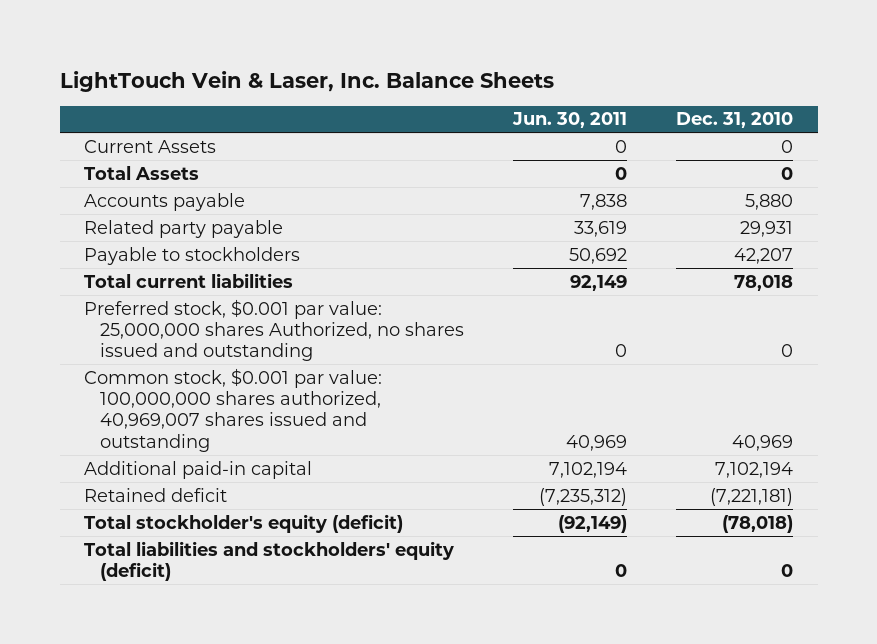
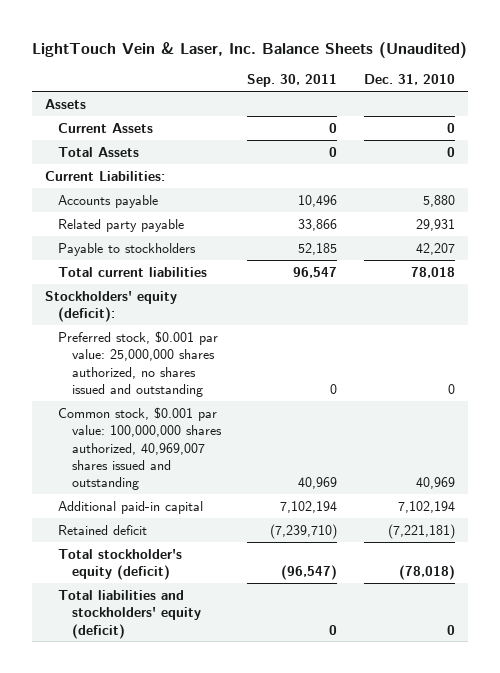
[59,70,554,92] LightTouch Vein & Laser, Inc. Balance Sheets -> [31,41,467,58] LightTouch Vein & Laser, Inc. Balance Sheets (Unaudited)
[511,112,627,129] Jun. 30, 2011 -> none
none -> [247,74,338,88] Sep. 30, 2011
none -> [45,98,87,109] Assets
none -> [45,170,166,181] Current Liabilities:
none -> [45,290,178,323] Stockholders' equity (deficit):
[84,298,464,362] Preferred stock, $0.001 par value: 25,000,000 shares Authorized, no shares issued and outstanding -> [58,330,219,397] Preferred stock, $0.001 par value: 25,000,000 shares authorized, no shares issued and outstanding

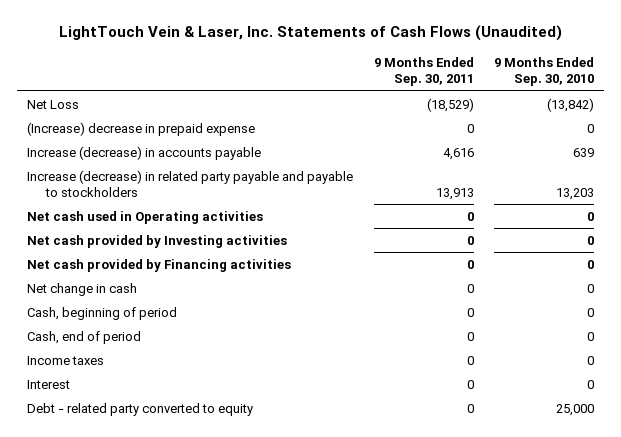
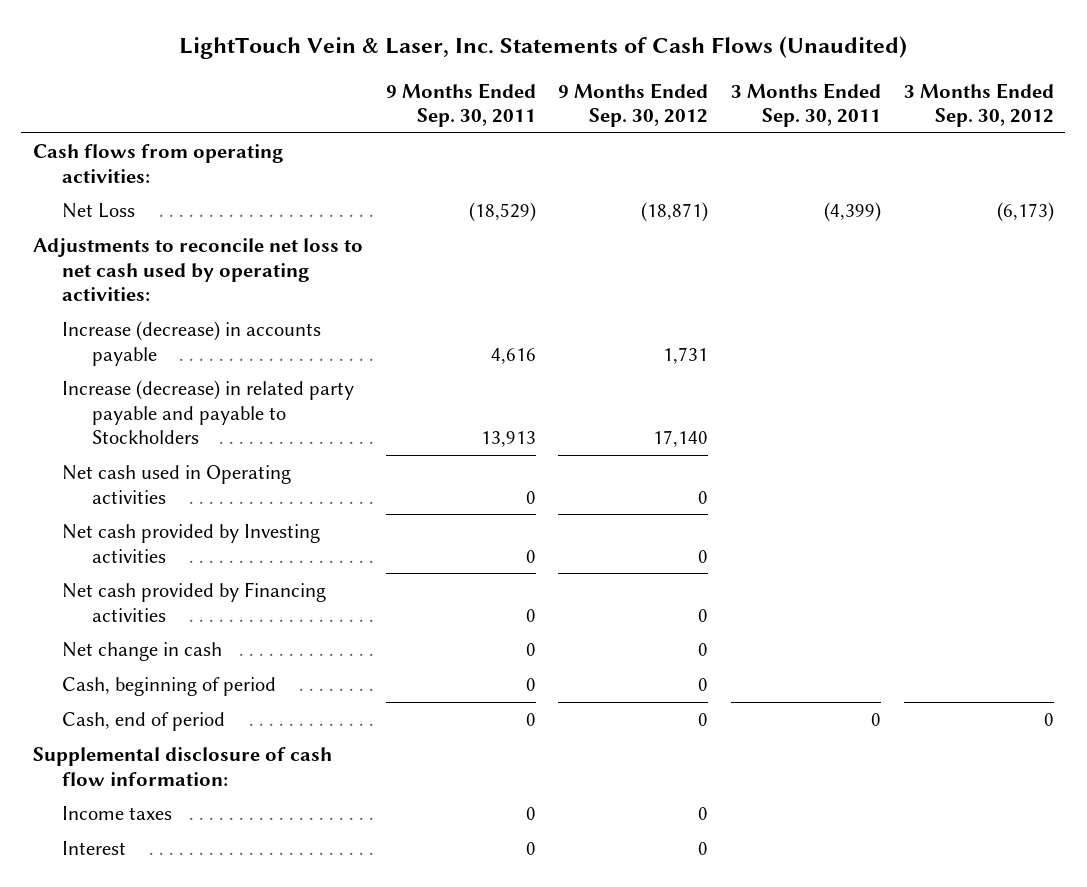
[494,57,595,87] 9 Months Ended Sep. 30, 2010 -> none
none -> [558,82,709,128] 9 Months Ended Sep. 30, 2012
none -> [731,82,882,128] 3 Months Ended Sep. 30, 2011
none -> [903,82,1054,128] 3 Months Ended Sep. 30, 2012
none -> [32,143,284,183] Cash flows from operating activities:
[27,121,256,136] (Increase) decrease in prepaid expense -> none
none -> [32,237,363,302] Adjustments to reconcile net loss to net cash used by operating activities:
[27,169,354,197] Increase (decrease) in related party payable and payable to stockholders -> [62,379,355,445] Increase (decrease) in related party payable and payable to Stockholders
none -> [32,746,332,786] Supplemental disclosure of cash flow information:
[27,402,254,416] Debt - related party converted to equity -> none

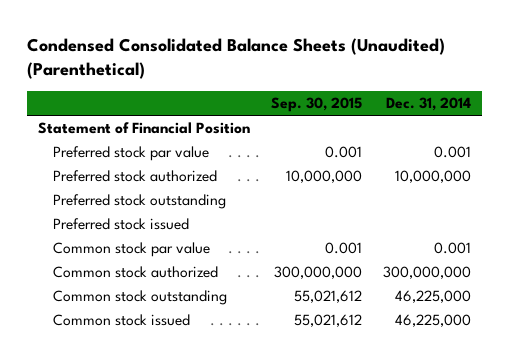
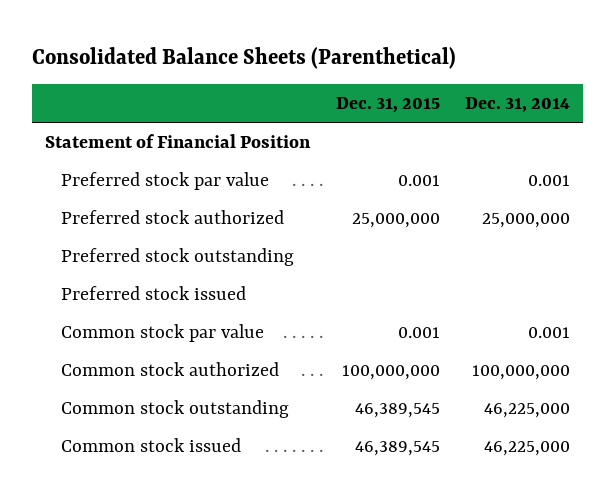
[26,38,445,80] Condensed Consolidated Balance Sheets (Unaudited) (Parenthetical) -> [32,46,457,69] Consolidated Balance Sheets (Parenthetical)
[270,97,362,113] Sep. 30, 2015 -> none
none -> [335,97,440,114] Dec. 31, 2015
[395,170,472,184] 10,000,000 -> [482,212,571,228] 25,000,000
[383,266,472,280] 300,000,000 -> [472,364,571,380] 100,000,000

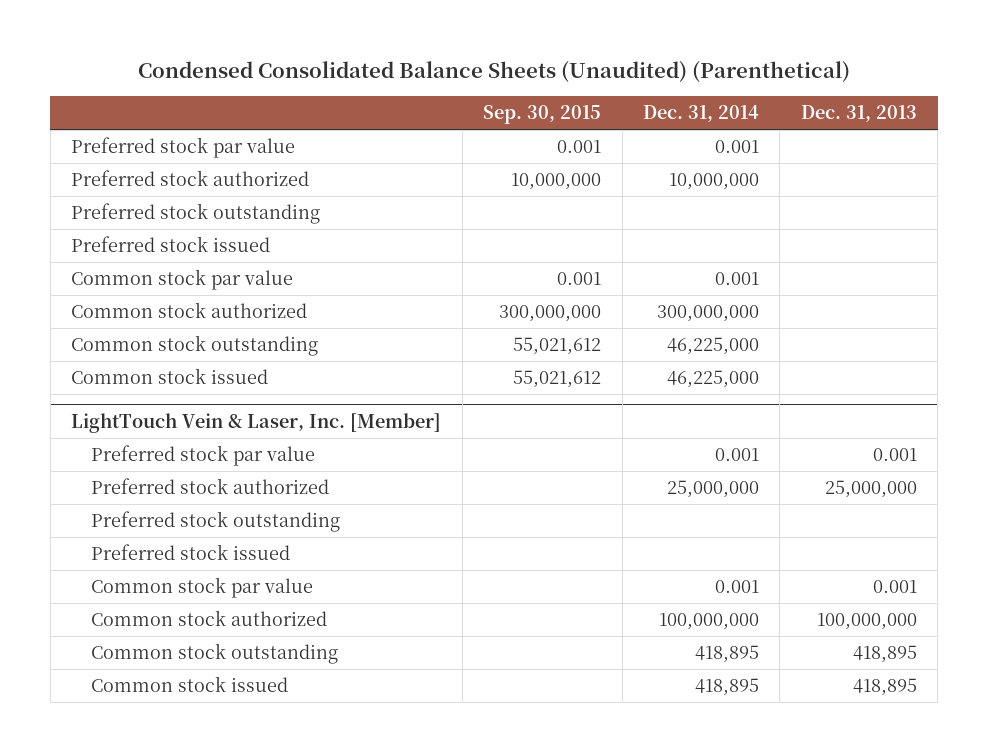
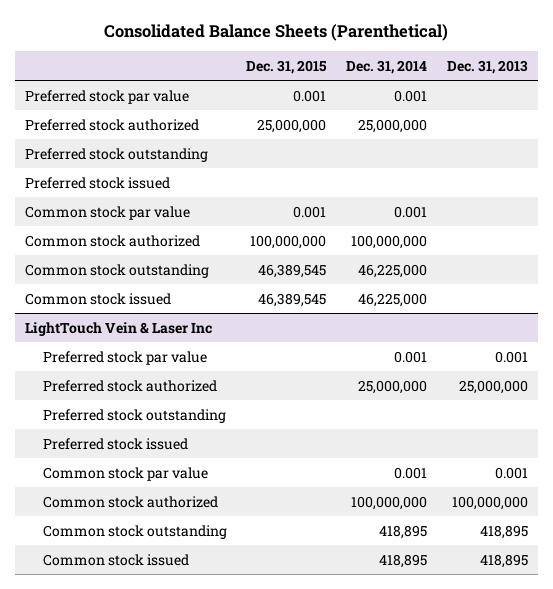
[138,61,851,84] Condensed Consolidated Balance Sheets (Unaudited) (Parenthetical) -> [104,23,449,41] Consolidated Balance Sheets (Parenthetical)
[483,105,602,125] Sep. 30, 2015 -> none
none -> [246,59,328,74] Dec. 31, 2015
[668,173,759,191] 10,000,000 -> [358,118,428,133] 25,000,000
[656,305,759,323] 300,000,000 -> [351,234,428,249] 100,000,000
[71,412,442,433] LightTouch Vein & Laser, Inc. [Member] -> [24,321,212,336] LightTouch Vein & Laser Inc

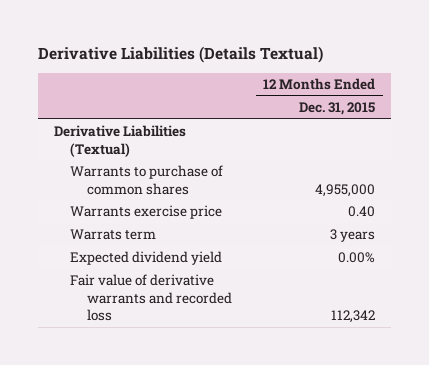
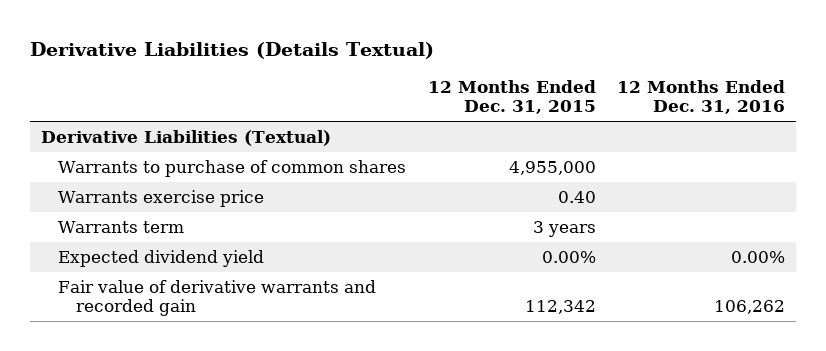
none -> [617,80,786,115] 12 Months Ended Dec. 31, 2016
[70,229,157,241] Warrats term -> [58,220,185,233] Warrants term
[70,274,233,322] Fair value of derivative warrants and recorded loss -> [58,279,377,317] Fair value of derivative warrants and recorded gain

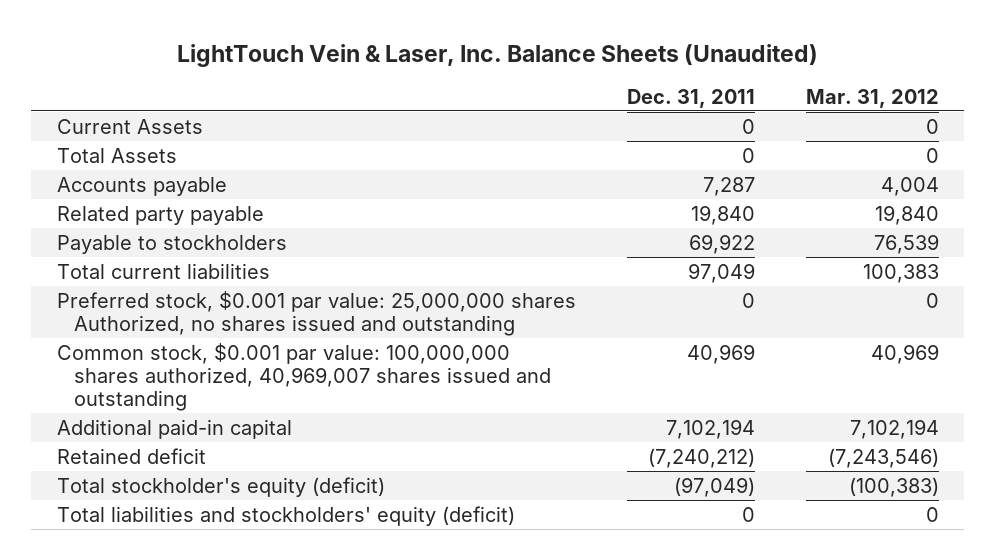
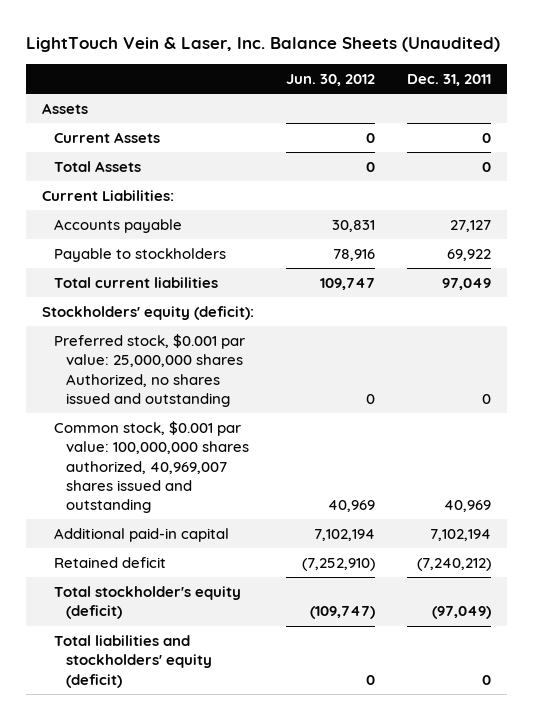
[805,88,939,108] Mar. 31, 2012 -> none
none -> [286,74,376,87] Jun. 30, 2012
none -> [41,102,88,114] Assets
[56,205,264,225] Related party payable -> none
none -> [41,189,174,201] Current Liabilities:
[702,176,755,196] 7,287 -> [450,219,492,232] 27,127
none -> [41,305,254,320] Stockholders' equity (deficit):

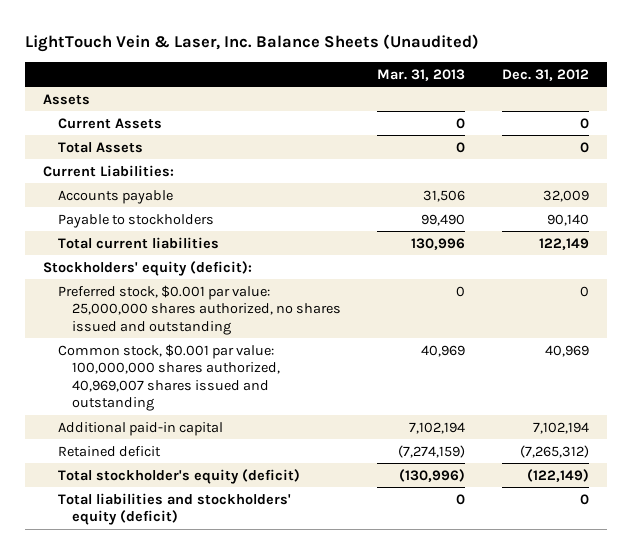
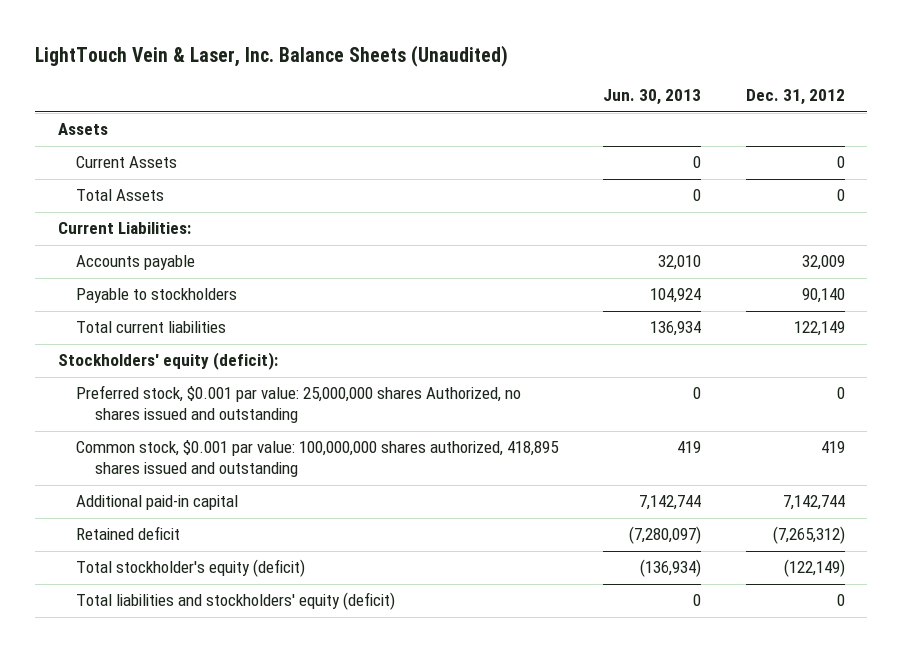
[377,68,466,81] Mar. 31, 2013 -> none
none -> [602,89,701,106] Jun. 30, 2013
[57,284,342,335] Preferred stock, $0.001 par value: 25,000,000 shares authorized, no shares issued and outstanding -> [76,385,522,424] Preferred stock, $0.001 par value: 25,000,000 shares Authorized, no shares issued and outstanding
[57,343,281,411] Common stock, $0.001 par value: 100,000,000 shares authorized, 40,969,007 shares issued and outstanding -> [76,440,560,478] Common stock, $0.001 par value: 100,000,000 shares authorized, 418,895 shares issued and outstanding
[544,344,589,357] 40,969 -> [820,441,845,454] 419
[532,421,589,434] 7,102,194 -> [782,495,845,511] 7,142,744

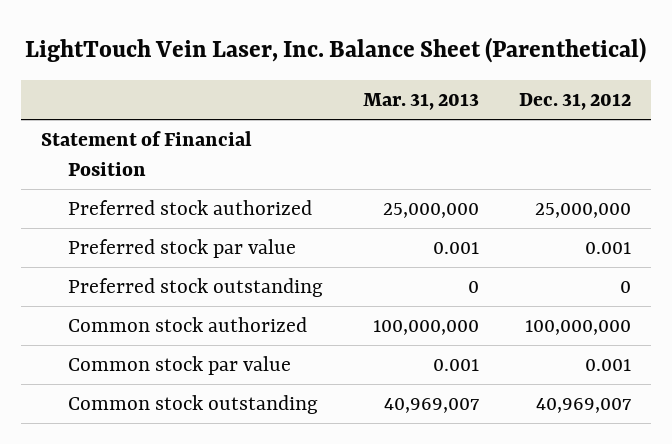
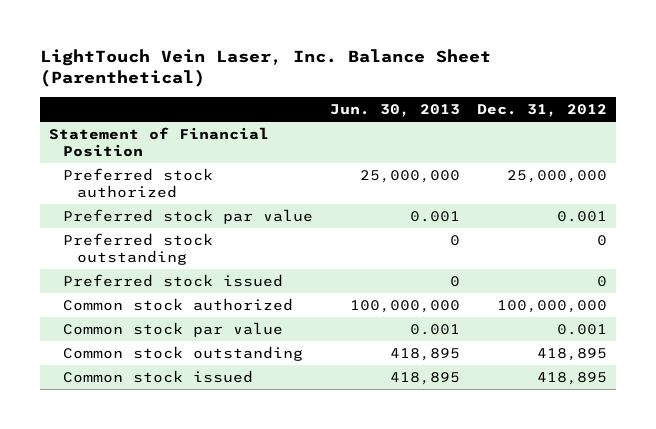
[363,93,480,111] Mar. 31, 2013 -> none
none -> [329,103,460,117] Jun. 30, 2013
none -> [62,273,283,287] Preferred stock issued
[536,398,632,414] 40,969,007 -> [537,347,608,361] 418,895
none -> [62,369,253,383] Common stock issued

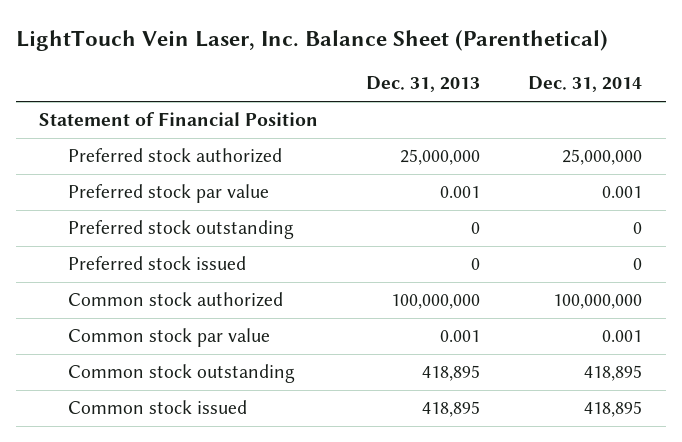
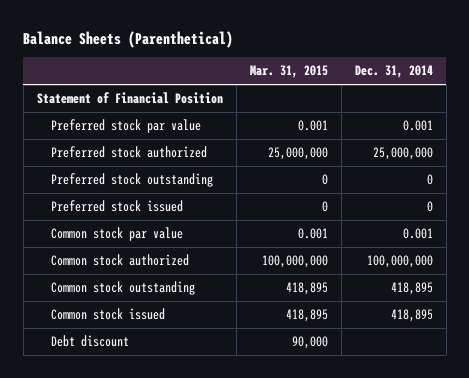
[15,29,608,51] LightTouch Vein Laser, Inc. Balance Sheet (Parenthetical) -> [23,30,234,48] Balance Sheets (Parenthetical)
[366,76,481,93] Dec. 31, 2013 -> none
none -> [249,65,328,79] Mar. 31, 2015
[68,148,283,164] Preferred stock authorized -> [51,146,208,159] Preferred stock authorized
[68,292,284,308] Common stock authorized -> [51,254,190,267] Common stock authorized
none -> [51,335,130,348] Debt discount

